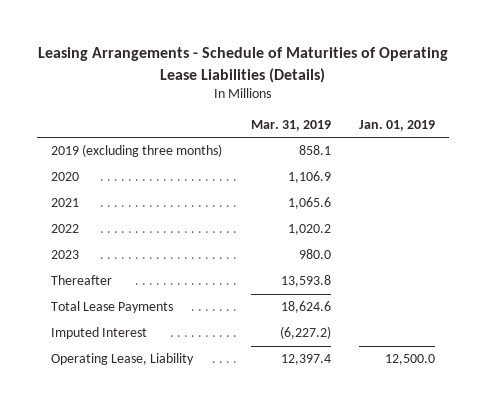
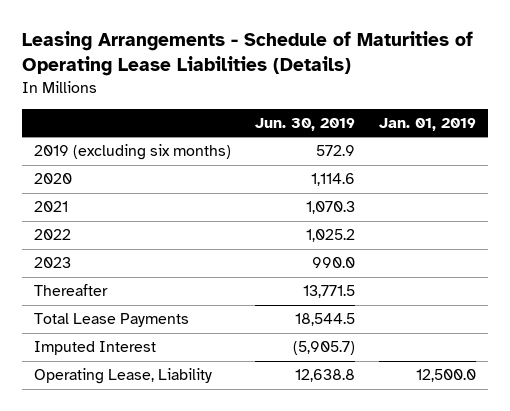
[250,119,331,131] Mar. 31, 2019 -> none
none -> [254,118,355,132] Jun. 30, 2019
[51,144,223,158] 2019 (excluding three months) -> [33,144,231,161] 2019 (excluding six months)

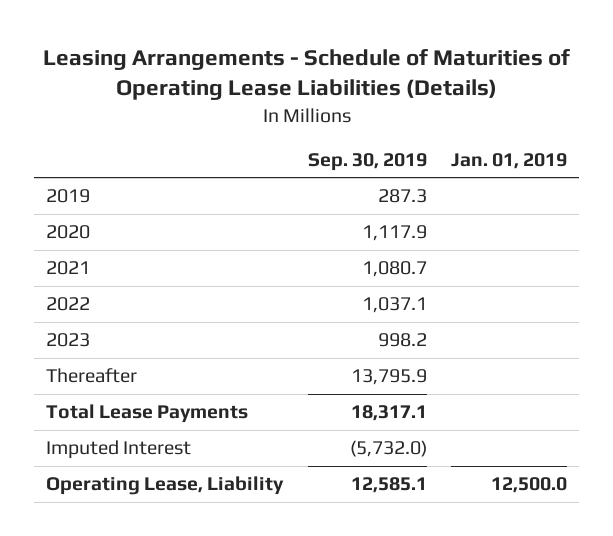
[254,118,355,132] Jun. 30, 2019 -> none
none -> [307,152,427,171] Sep. 30, 2019
[33,144,231,161] 2019 (excluding six months) -> [46,189,91,204] 2019

